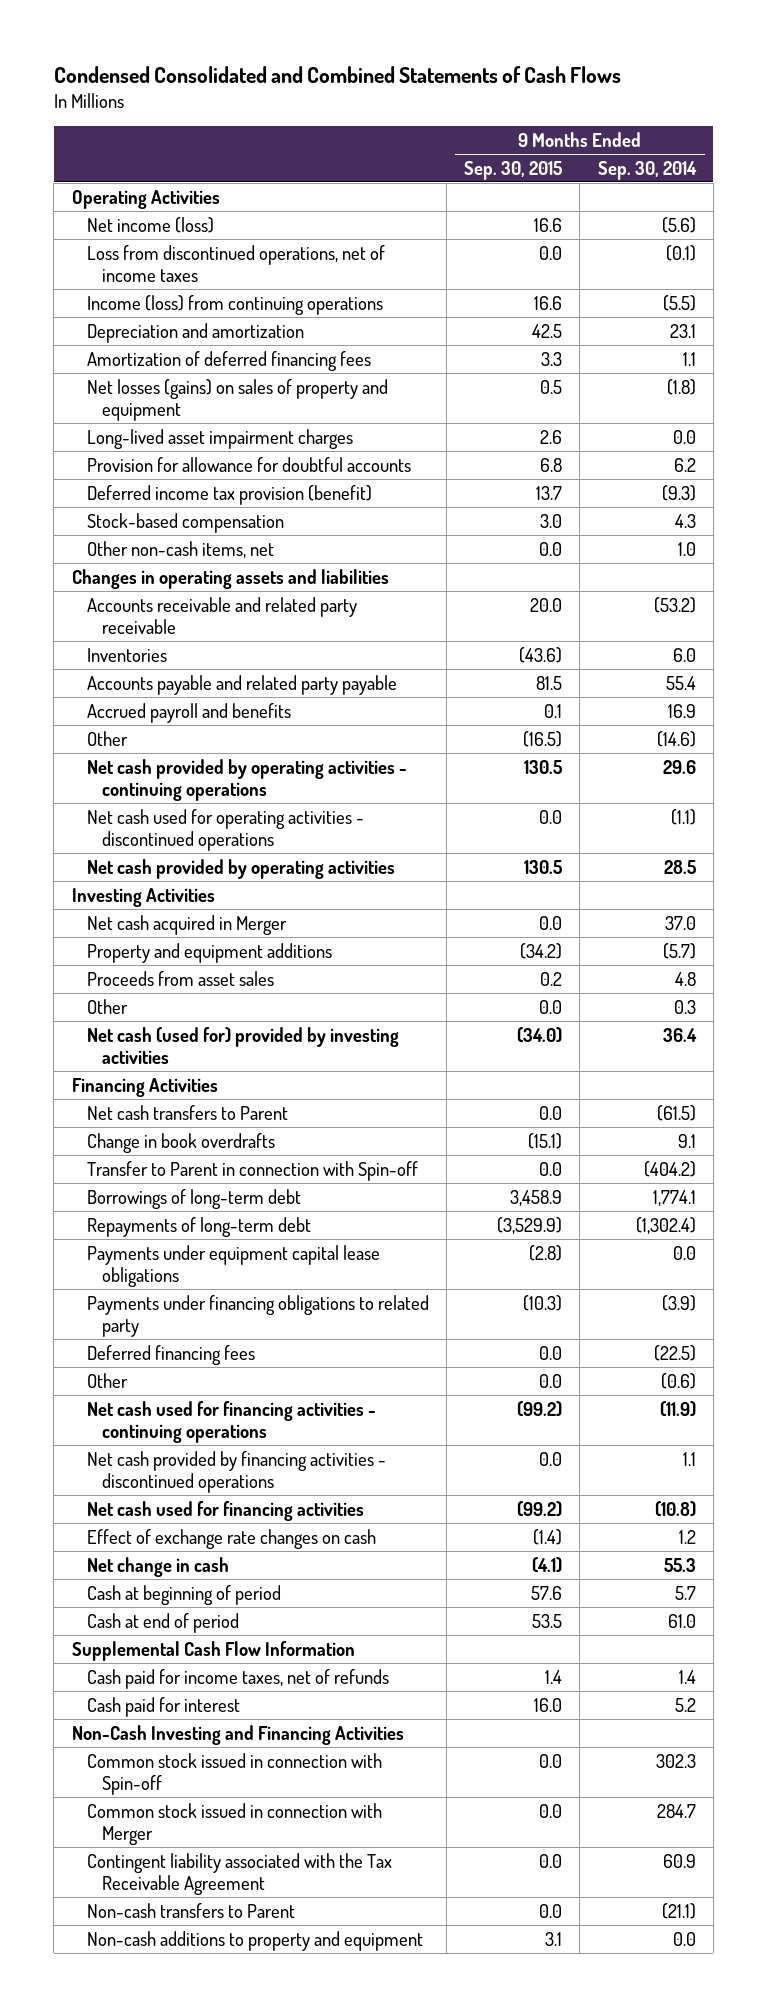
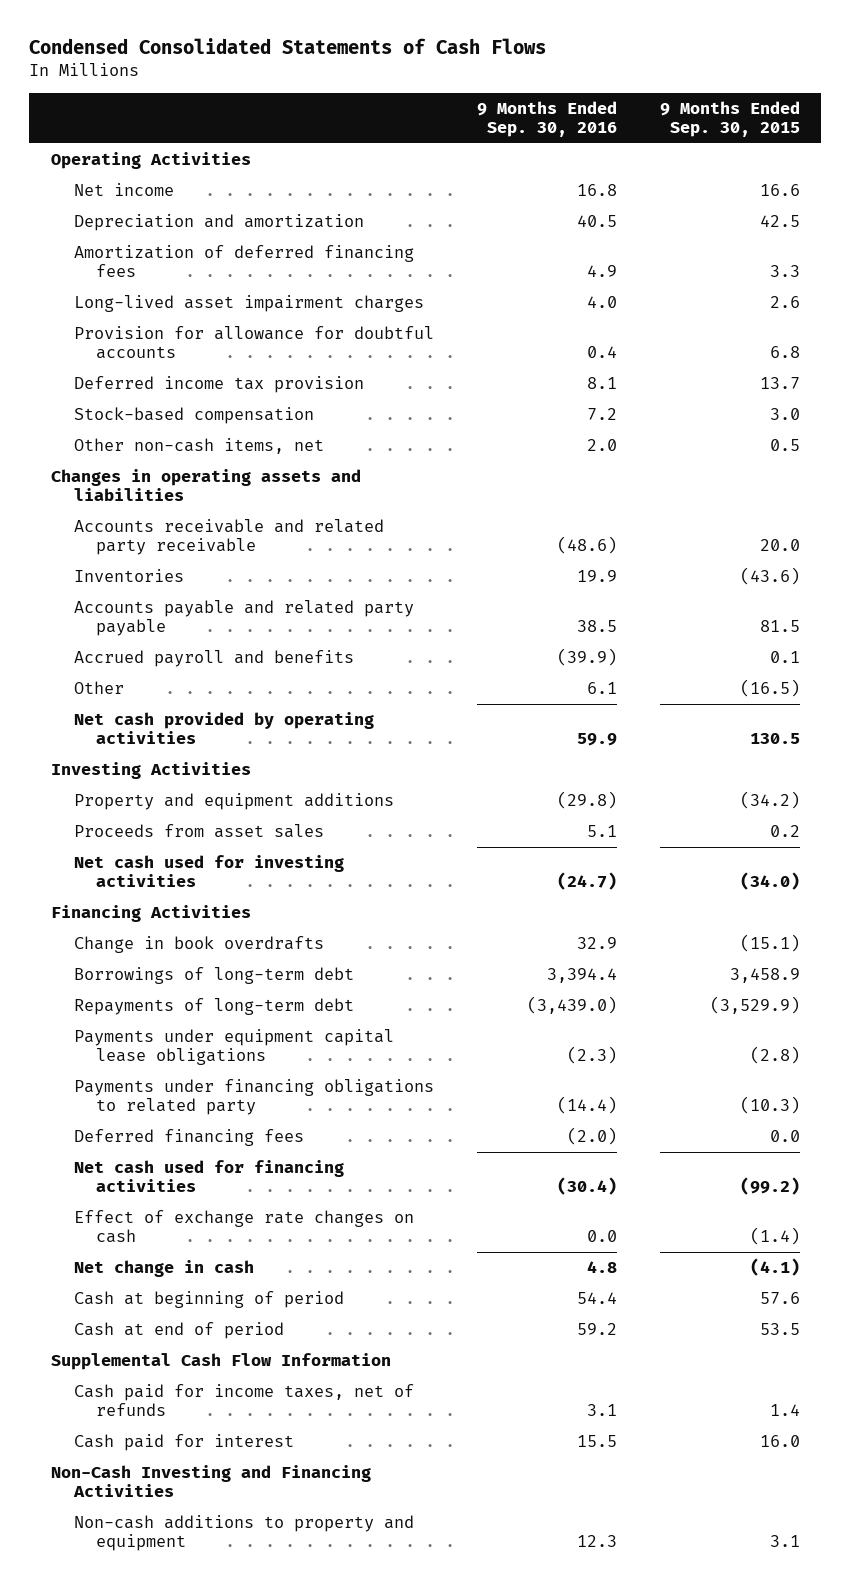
[53,65,621,83] Condensed Consolidated and Combined Statements of Cash Flows -> [29,38,547,55] Condensed Consolidated Statements of Cash Flows
[597,160,697,180] Sep. 30, 2014 -> none
none -> [476,101,617,137] 9 Months Ended Sep. 30, 2016
[86,244,385,283] Loss from discontinued operations, net of income taxes -> none
[86,294,383,315] Income (loss) from continuing operations -> none
[86,216,214,233] Net income (loss) -> [73,183,174,197] Net income
[86,378,388,422] Net losses (gains) on sales of property and equipment -> none
[86,484,372,505] Deferred income tax provision (benefit) -> [73,376,364,394] Deferred income tax provision
[539,541,563,556] 0.0 -> [769,439,800,452] 0.5
[86,758,407,802] Net cash provided by operating activities - continuing operations -> none
[86,808,364,852] Net cash used for operating activities - discontinued operations -> none
[86,914,287,935] Net cash acquired in Merger -> none
[86,998,128,1014] Other -> none
[86,1026,399,1065] Net cash (used for) provided by investing activities -> [73,855,344,888] Net cash used for investing activities
[86,1104,288,1120] Net cash transfers to Parent -> none
[86,1160,418,1181] Transfer to Parent in connection with Spin-off -> none
[86,1372,128,1388] Other -> none
[86,1400,376,1444] Net cash used for financing activities - continuing operations -> none
[86,1450,386,1494] Net cash provided by financing activities - discontinued operations -> none
[86,1752,382,1796] Common stock issued in connection with Spin-off -> none
[86,1802,382,1846] Common stock issued in connection with Merger -> none
[86,1852,392,1896] Contingent liability associated with the Tax Receivable Agreement -> none
[86,1902,295,1918] Non-cash transfers to Parent -> none

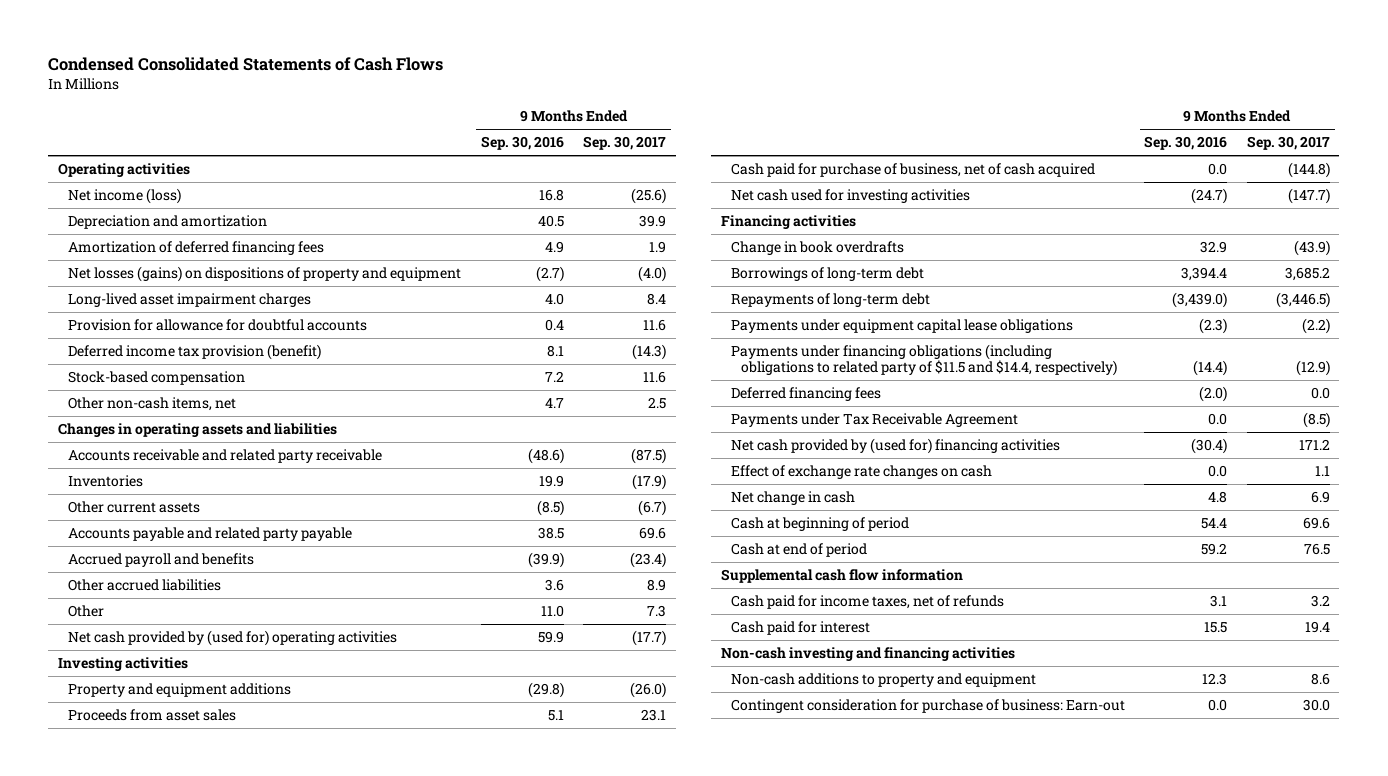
[659,101,800,137] 9 Months Ended Sep. 30, 2015 -> none
none -> [583,136,667,151] Sep. 30, 2017
[50,152,251,170] Operating Activities -> [57,163,190,178] Operating activities
[73,183,174,197] Net income -> [67,188,181,205] Net income (loss)
none -> [67,266,461,283] Net losses (gains) on dispositions of property and equipment
[73,376,364,394] Deferred income tax provision -> [67,344,321,361] Deferred income tax provision (benefit)
[586,439,617,452] 2.0 -> [545,398,565,409] 4.7
none -> [67,501,200,514] Other current assets
none -> [67,579,221,592] Other accrued liabilities
[586,682,617,695] 6.1 -> [541,605,565,618] 11.0
[73,712,374,745] Net cash provided by operating activities -> [67,630,397,647] Net cash provided by (used for) operating activities
[50,762,251,780] Investing Activities -> [57,657,188,672] Investing activities
none -> [731,163,1096,178] Cash paid for purchase of business, net of cash acquired
[50,905,251,923] Financing Activities -> [721,215,857,230] Financing activities
[73,1079,434,1116] Payments under financing obligations to related party -> [731,344,1117,377] Payments under financing obligations (including obligations to related party of $11.5 and $14.4, respectively)
none -> [731,413,1019,428] Payments under Tax Receivable Agreement
[73,1160,344,1193] Net cash used for financing activities -> [731,438,1061,455] Net cash provided by (used for) financing activities
[50,1353,391,1371] Supplemental Cash Flow Information -> [721,569,964,584] Supplemental cash flow information
[50,1465,371,1498] Non-Cash Investing and Financing Activities -> [721,647,1016,662] Non-cash investing and financing activities
none -> [731,699,1126,714] Contingent consideration for purchase of business: Earn-out

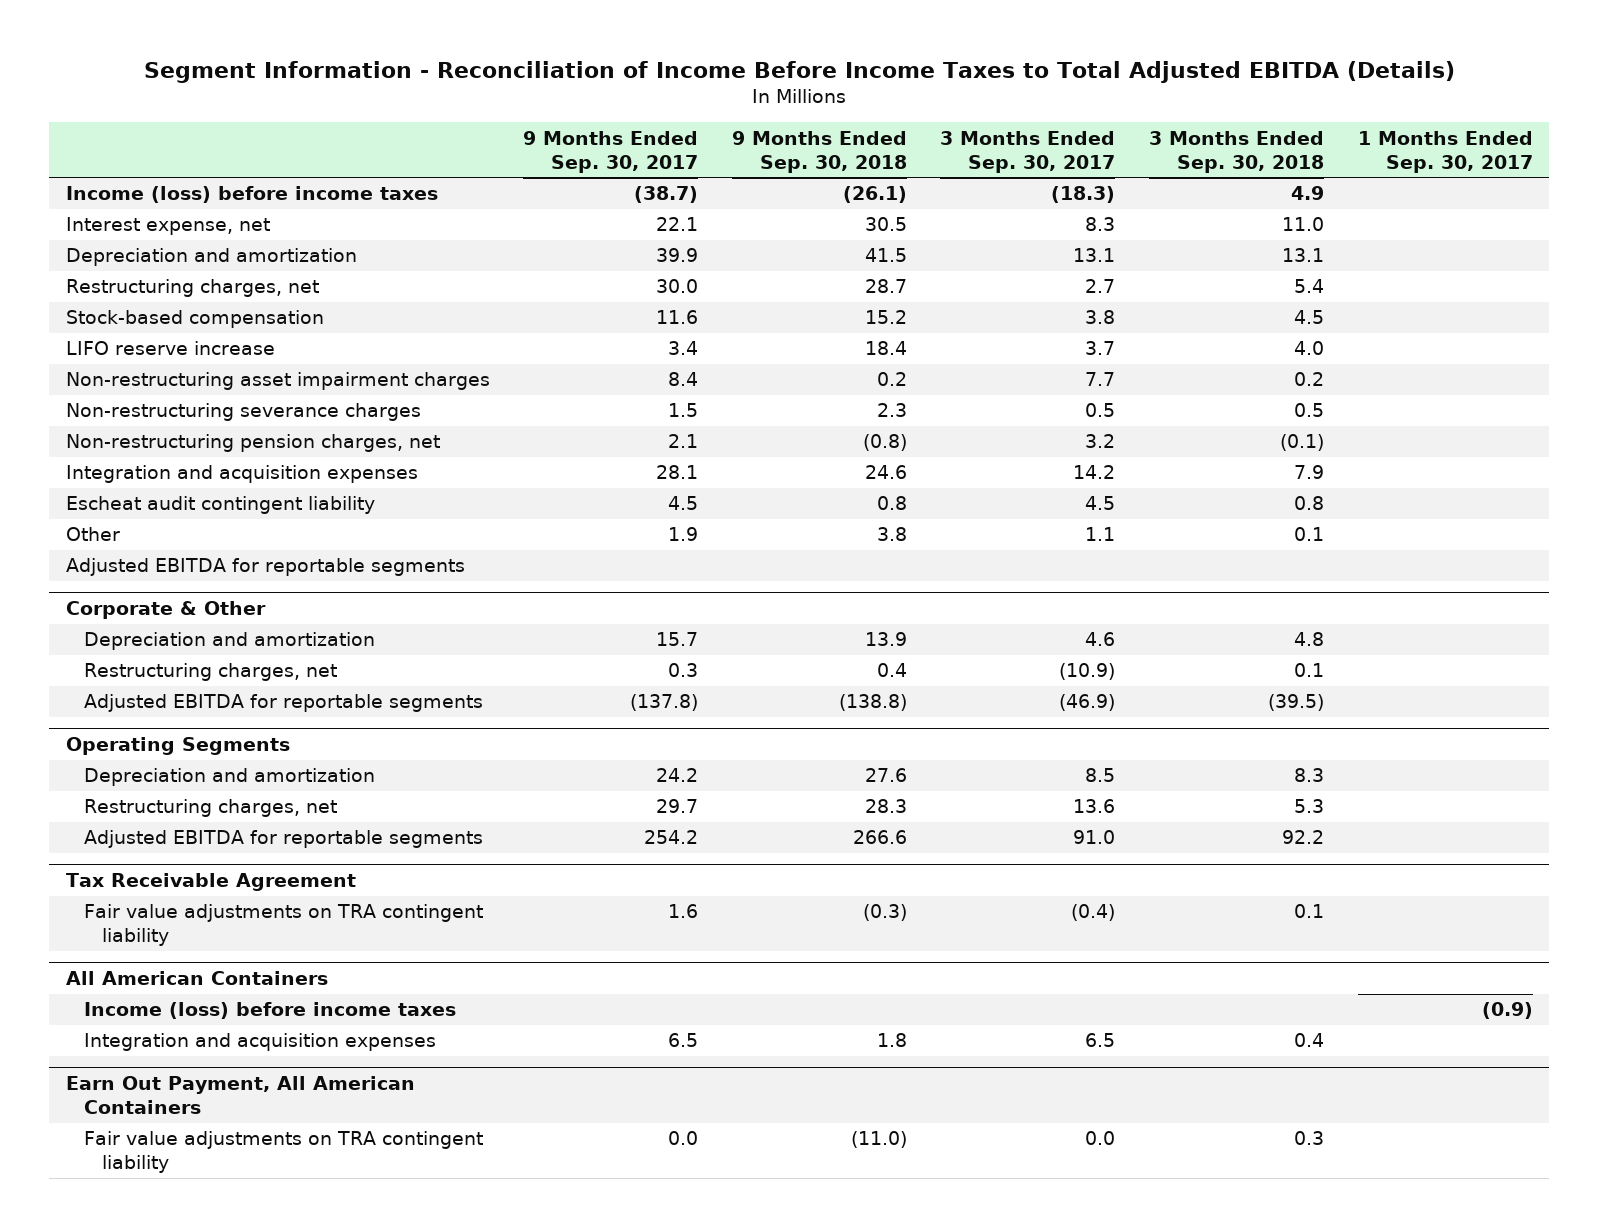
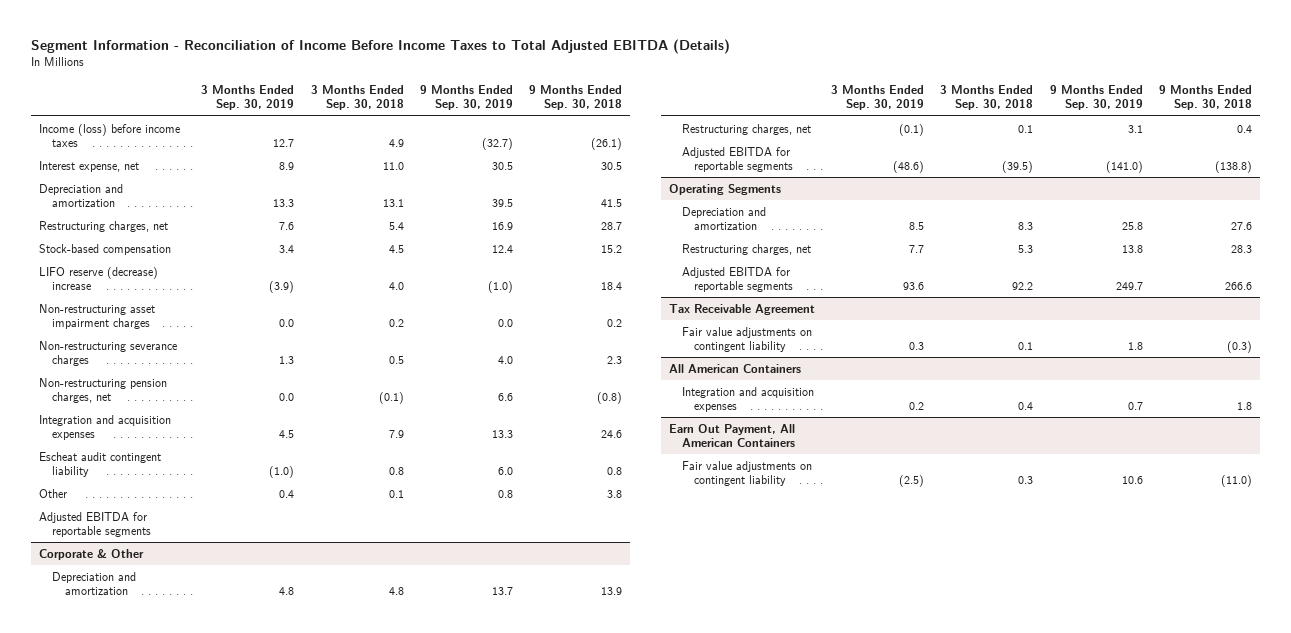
[523,130,699,173] 9 Months Ended Sep. 30, 2017 -> none
[940,130,1116,173] 3 Months Ended Sep. 30, 2017 -> none
[1357,130,1533,173] 1 Months Ended Sep. 30, 2017 -> none
none -> [201,85,295,111] 3 Months Ended Sep. 30, 2019
none -> [419,85,513,111] 9 Months Ended Sep. 30, 2019
[65,341,275,356] LIFO reserve increase -> [39,266,159,290] LIFO reserve (decrease) increase
[83,904,483,947] Fair value adjustments on TRA contingent liability -> [681,326,812,352] Fair value adjustments on contingent liability
[83,1002,456,1020] Income (loss) before income taxes -> none
[83,1131,483,1174] Fair value adjustments on TRA contingent liability -> [681,460,812,486] Fair value adjustments on contingent liability

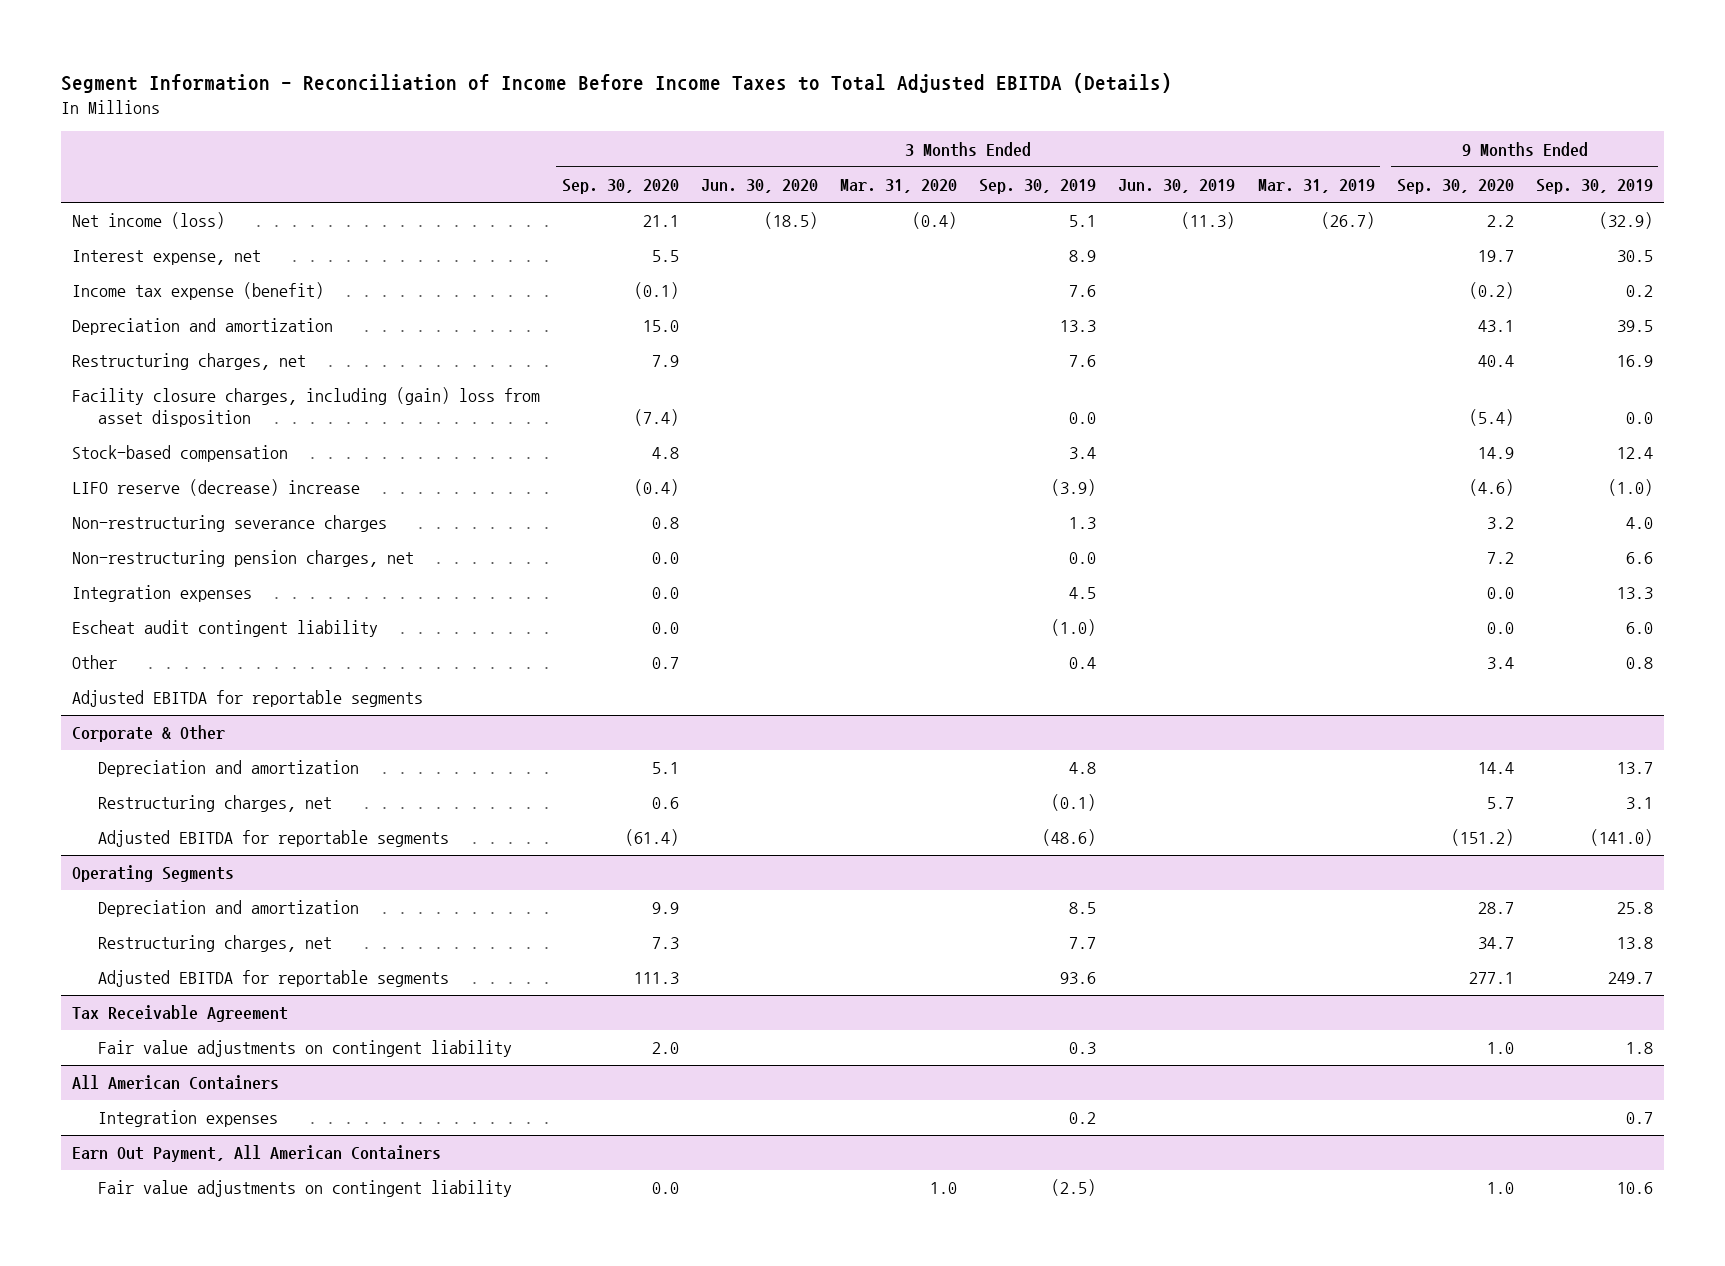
[310,85,404,111] 3 Months Ended Sep. 30, 2018 -> none
[529,85,623,111] 9 Months Ended Sep. 30, 2018 -> none
none -> [561,179,679,195] Sep. 30, 2020
none -> [701,179,819,194] Jun. 30, 2020
none -> [840,179,958,194] Mar. 31, 2020
none -> [1118,179,1236,194] Jun. 30, 2019
none -> [1257,179,1375,194] Mar. 31, 2019
none -> [1396,179,1514,195] Sep. 30, 2020
[39,123,181,147] Income (loss) before income taxes -> none
none -> [71,212,225,230] Net income (loss)
none -> [71,282,324,301] Income tax expense (benefit)
none -> [71,387,540,428] Facility closure charges, including (gain) loss from asset disposition
[39,303,156,329] Non-restructuring asset impairment charges -> none
[39,414,172,440] Integration and acquisition expenses -> [71,585,252,603] Integration expenses
[681,386,814,412] Integration and acquisition expenses -> [98,1110,279,1128] Integration expenses

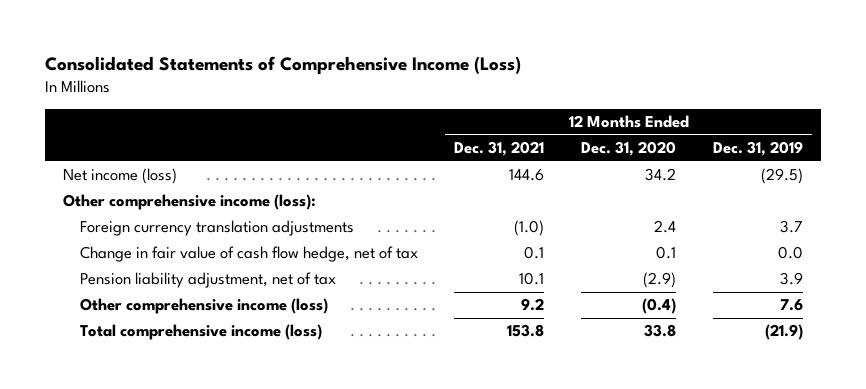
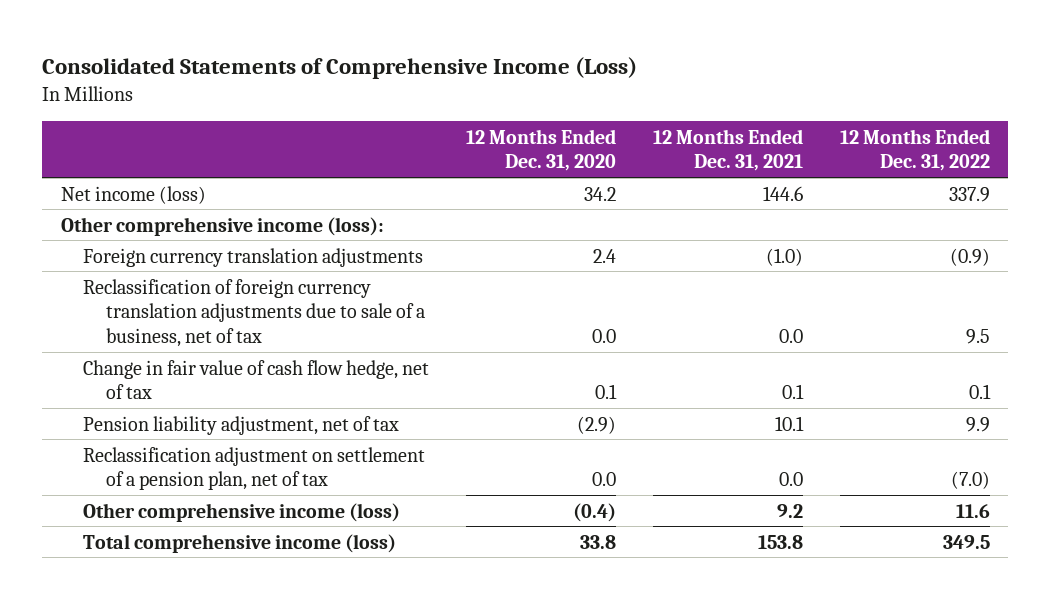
[712,141,803,157] Dec. 31, 2019 -> none
none -> [839,128,990,172] 12 Months Ended Dec. 31, 2022
none -> [83,278,426,348] Reclassification of foreign currency translation adjustments due to sale of a business, net of tax
none -> [83,446,426,491] Reclassification adjustment on settlement of a pension plan, net of tax

